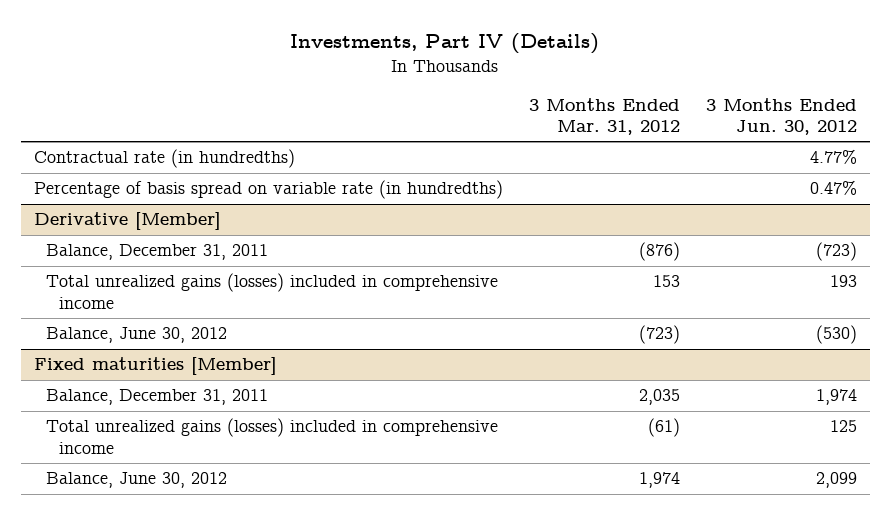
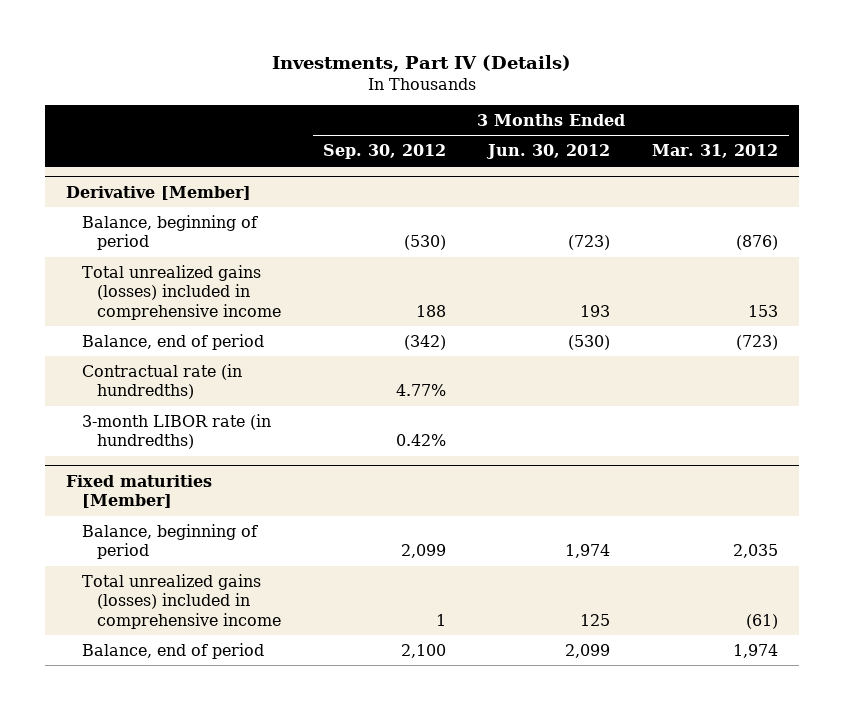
none -> [323,144,447,160] Sep. 30, 2012
[34,149,296,169] Contractual rate (in hundredths) -> none
[34,180,504,200] Percentage of basis spread on variable rate (in hundredths) -> none
[46,244,269,261] Balance, December 31, 2011 -> [81,214,258,251] Balance, beginning of period
[46,327,228,344] Balance, June 30, 2012 -> [81,333,264,350] Balance, end of period
none -> [81,363,242,400] Contractual rate (in hundredths)
none -> [81,413,271,450] 3-month LIBOR rate (in hundredths)
[46,389,269,406] Balance, December 31, 2011 -> [81,523,258,560] Balance, beginning of period
[46,472,228,489] Balance, June 30, 2012 -> [81,642,264,659] Balance, end of period

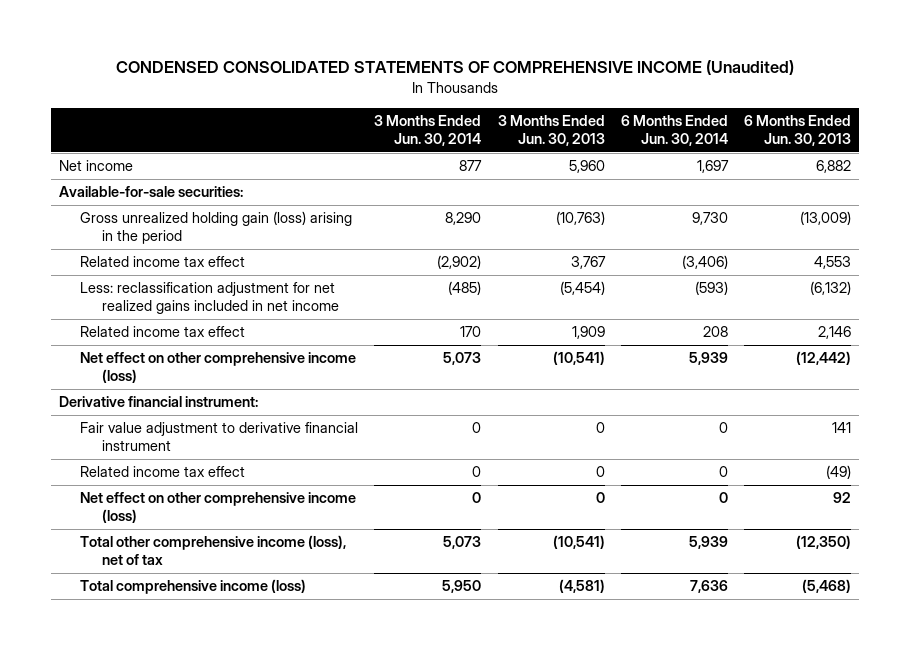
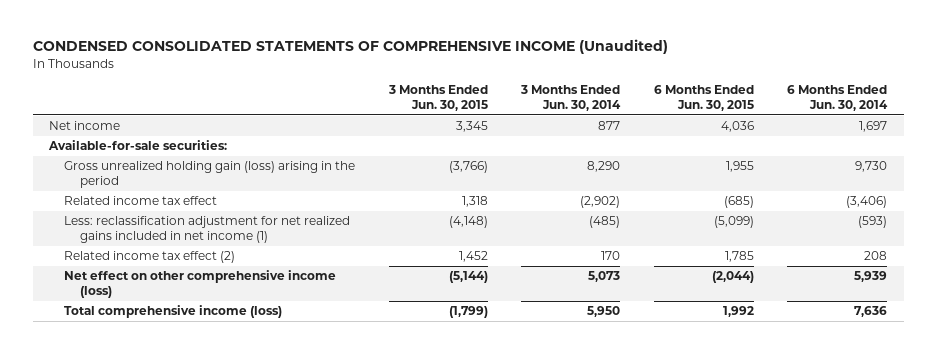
[497,114,605,147] 3 Months Ended Jun. 30, 2013 -> none
[744,114,852,147] 6 Months Ended Jun. 30, 2013 -> none
none -> [387,84,488,111] 3 Months Ended Jun. 30, 2015
none -> [653,84,754,111] 6 Months Ended Jun. 30, 2015
[80,282,339,315] Less: reclassification adjustment for net realized gains included in net income -> [64,216,351,244] Less: reclassification adjustment for net realized gains included in net income (1)
[80,326,246,338] Related income tax effect -> [64,251,236,264] Related income tax effect (2)
[58,396,258,408] Derivative financial instrument: -> none
[80,422,359,452] Fair value adjustment to derivative financial instrument -> none
[80,466,246,478] Related income tax effect -> none
[80,492,357,524] Net effect on other comprehensive income (loss) -> none
[80,535,347,566] Total other comprehensive income (loss), net of tax -> none

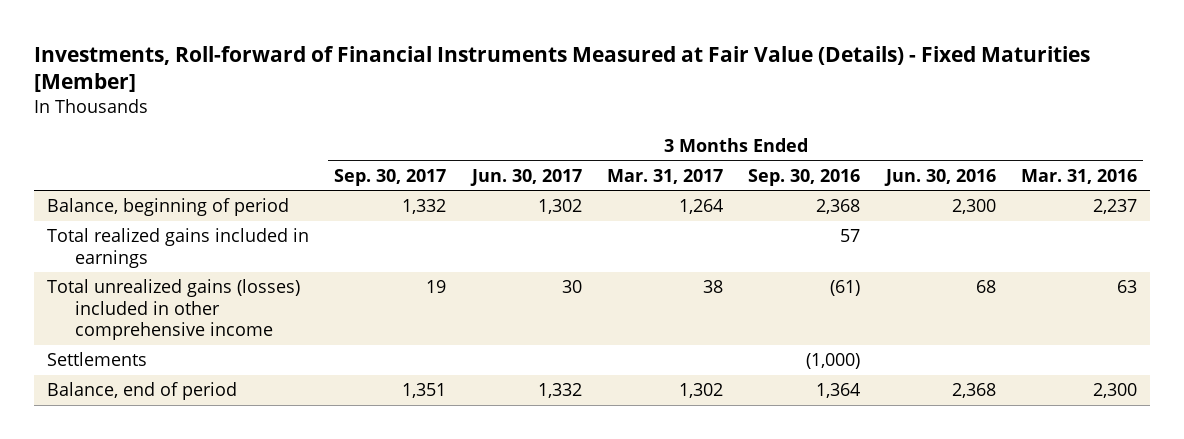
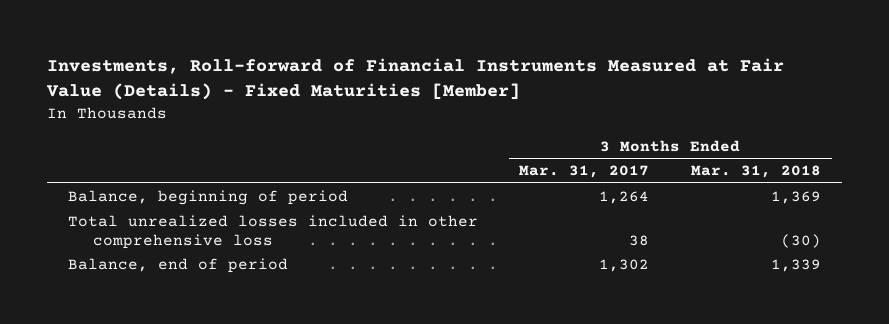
[334,168,447,186] Sep. 30, 2017 -> none
[469,168,582,186] Jun. 30, 2017 -> none
[748,168,861,186] Sep. 30, 2016 -> none
[883,168,996,186] Jun. 30, 2016 -> none
[1020,168,1137,184] Mar. 31, 2016 -> none
none -> [691,165,822,179] Mar. 31, 2018
[46,228,309,268] Total realized gains included in earnings -> none
[46,352,147,367] Settlements -> none
[46,279,300,341] Total unrealized gains (losses) included in other comprehensive income -> [67,214,478,249] Total unrealized losses included in other comprehensive loss

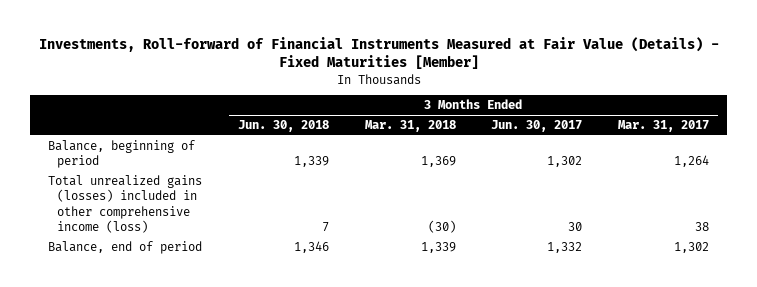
none -> [237,120,329,133] Jun. 30, 2018
none -> [491,120,583,133] Jun. 30, 2017
[67,214,478,249] Total unrealized losses included in other comprehensive loss -> [48,175,203,234] Total unrealized gains (losses) included in other comprehensive income (loss)

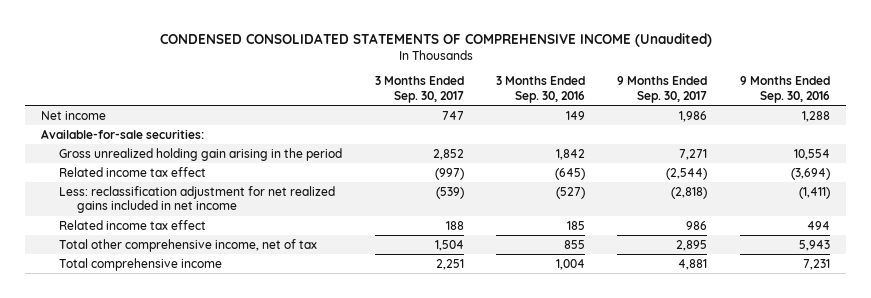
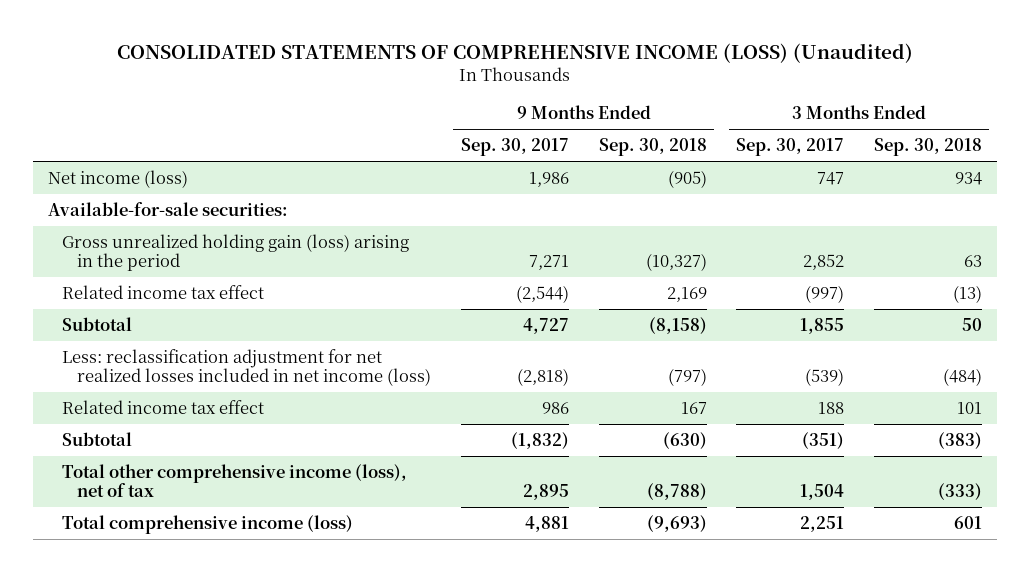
[159,32,712,47] CONDENSED CONSOLIDATED STATEMENTS OF COMPREHENSIVE INCOME (Unaudited) -> [116,42,913,63] CONSOLIDATED STATEMENTS OF COMPREHENSIVE INCOME (LOSS) (Unaudited)
[496,76,586,103] 3 Months Ended Sep. 30, 2016 -> none
[739,76,830,103] 9 Months Ended Sep. 30, 2016 -> none
none -> [598,138,707,157] Sep. 30, 2018
none -> [873,138,982,157] Sep. 30, 2018
[41,110,107,120] Net income -> [47,170,188,189] Net income (loss)
[59,147,343,161] Gross unrealized holding gain arising in the period -> [62,234,410,272] Gross unrealized holding gain (loss) arising in the period
none -> [62,317,133,332] Subtotal
[59,185,336,214] Less: reclassification adjustment for net realized gains included in net income -> [62,349,432,387] Less: reclassification adjustment for net realized losses included in net income (loss)
none -> [62,432,133,447] Subtotal
[59,238,318,252] Total other comprehensive income, net of tax -> [62,464,408,498] Total other comprehensive income (loss), net of tax
[59,257,223,271] Total comprehensive income -> [62,515,354,535] Total comprehensive income (loss)

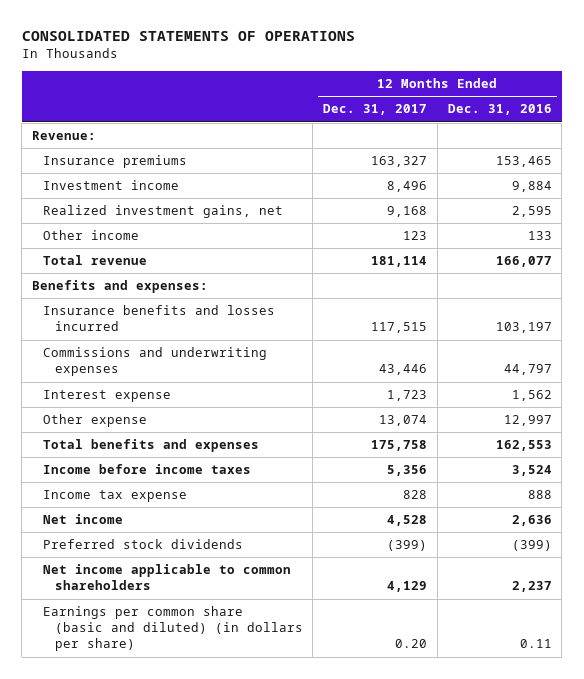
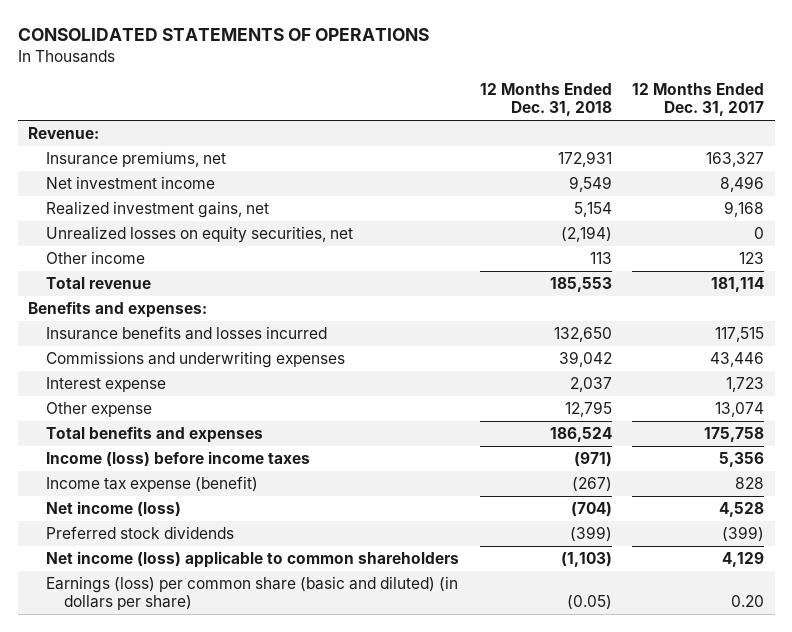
[447,104,552,116] Dec. 31, 2016 -> none
none -> [479,83,612,117] 12 Months Ended Dec. 31, 2018
[43,155,188,169] Insurance premiums -> [45,150,226,167] Insurance premiums, net
[43,180,180,191] Investment income -> [45,175,215,189] Net investment income
none -> [45,225,353,243] Unrealized losses on equity securities, net
[43,464,252,475] Income before income taxes -> [45,450,310,467] Income (loss) before income taxes
[43,490,188,503] Income tax expense -> [45,475,258,492] Income tax expense (benefit)
[43,514,124,525] Net income -> [45,500,181,517] Net income (loss)
[43,564,292,591] Net income applicable to common shareholders -> [45,550,459,568] Net income (loss) applicable to common shareholders
[43,606,303,652] Earnings per common share (basic and diluted) (in dollars per share) -> [45,575,458,610] Earnings (loss) per common share (basic and diluted) (in dollars per share)

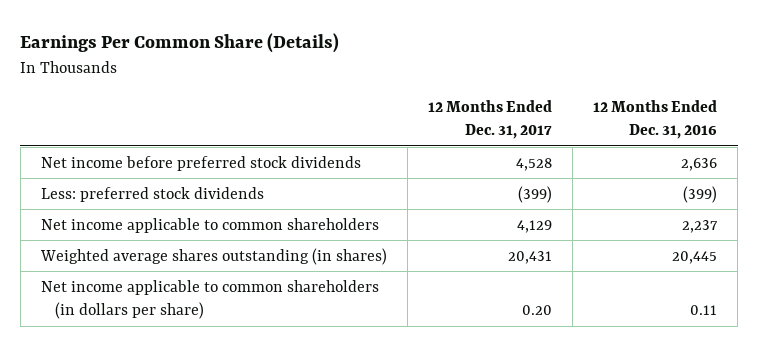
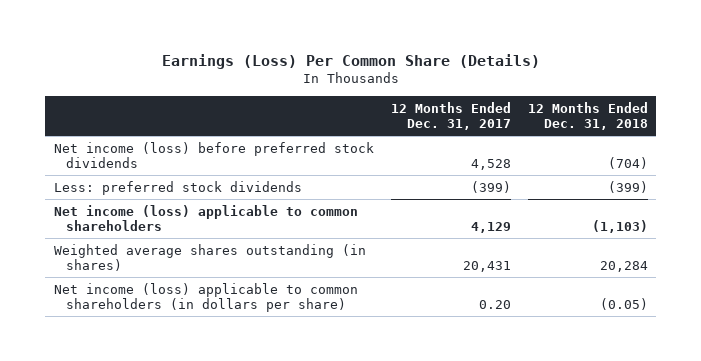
[20,33,340,54] Earnings Per Common Share (Details) -> [161,53,540,69] Earnings (Loss) Per Common Share (Details)
[593,99,718,140] 12 Months Ended Dec. 31, 2016 -> none
none -> [527,101,648,131] 12 Months Ended Dec. 31, 2018
[40,155,361,171] Net income before preferred stock dividends -> [53,141,374,169] Net income (loss) before preferred stock dividends
[40,217,379,233] Net income applicable to common shareholders -> [53,204,358,232] Net income (loss) applicable to common shareholders
[40,279,379,320] Net income applicable to common shareholders (in dollars per share) -> [53,282,358,313] Net income (loss) applicable to common shareholders (in dollars per share)

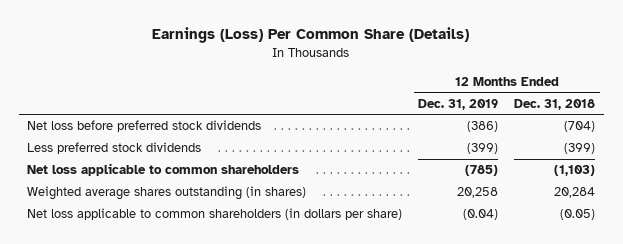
[390,101,511,131] 12 Months Ended Dec. 31, 2017 -> none
none -> [418,98,499,110] Dec. 31, 2019
[53,141,374,169] Net income (loss) before preferred stock dividends -> [27,120,262,133] Net loss before preferred stock dividends
[53,180,302,195] Less: preferred stock dividends -> [27,142,202,155] Less preferred stock dividends
[53,204,358,232] Net income (loss) applicable to common shareholders -> [27,163,300,177] Net loss applicable to common shareholders
[53,282,358,313] Net income (loss) applicable to common shareholders (in dollars per share) -> [27,208,403,221] Net loss applicable to common shareholders (in dollars per share)

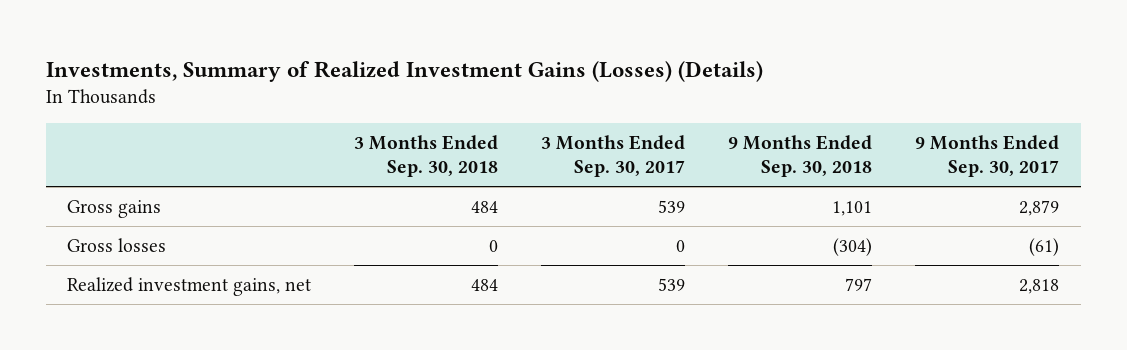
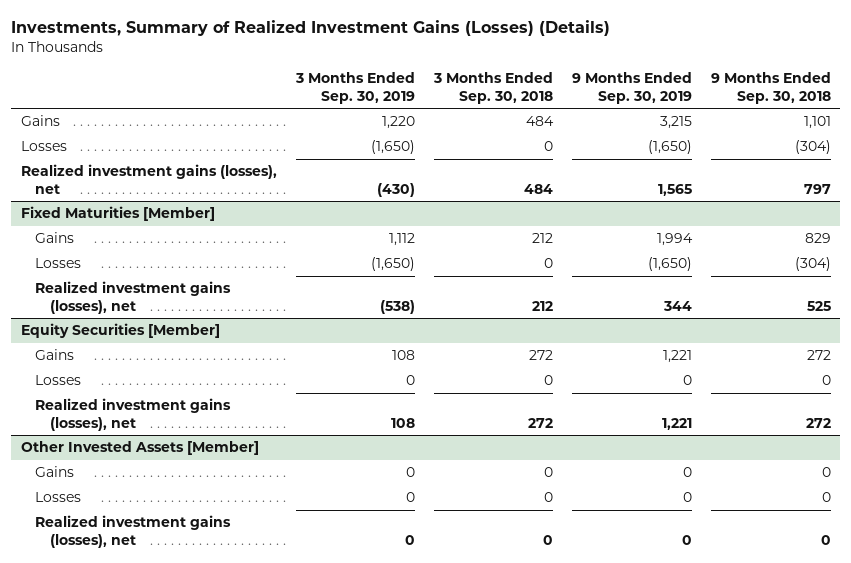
[541,134,686,178] 3 Months Ended Sep. 30, 2017 -> none
[915,134,1060,178] 9 Months Ended Sep. 30, 2017 -> none
none -> [294,72,415,104] 3 Months Ended Sep. 30, 2019
none -> [571,72,692,104] 9 Months Ended Sep. 30, 2019
[67,199,162,218] Gross gains -> [20,115,60,127] Gains
[67,237,167,252] Gross losses -> [20,141,67,152] Losses
[67,276,312,296] Realized investment gains, net -> [20,164,277,194] Realized investment gains (losses), net
none -> [20,206,215,222] Fixed Maturities [Member]
none -> [35,232,75,244] Gains
none -> [35,258,82,269] Losses
none -> [35,281,232,314] Realized investment gains (losses), net
none -> [20,323,220,339] Equity Securities [Member]
none -> [35,349,75,361] Gains
none -> [35,375,82,386] Losses
none -> [35,398,232,431] Realized investment gains (losses), net
none -> [20,441,259,456] Other Invested Assets [Member]
none -> [35,466,75,478] Gains
none -> [35,492,82,503] Losses
none -> [35,515,232,548] Realized investment gains (losses), net

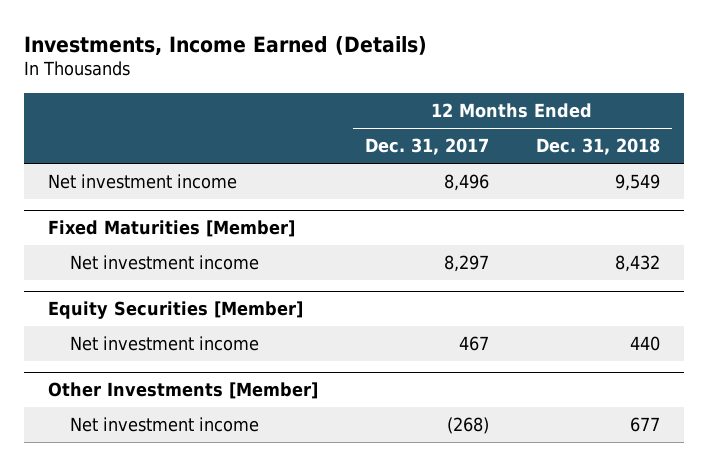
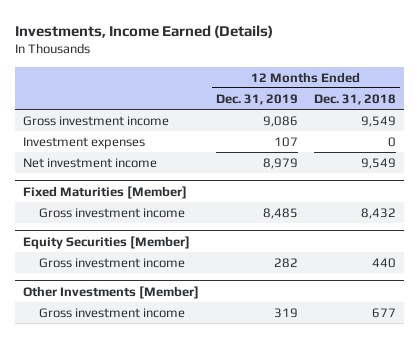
[364,138,489,156] Dec. 31, 2017 -> none
none -> [215,93,298,105] Dec. 31, 2019
none -> [23,115,170,126] Gross investment income
none -> [23,136,146,149] Investment expenses
[69,254,259,270] Net investment income -> [39,207,186,218] Gross investment income
[69,335,259,351] Net investment income -> [39,257,186,268] Gross investment income
[69,416,259,432] Net investment income -> [39,307,186,318] Gross investment income

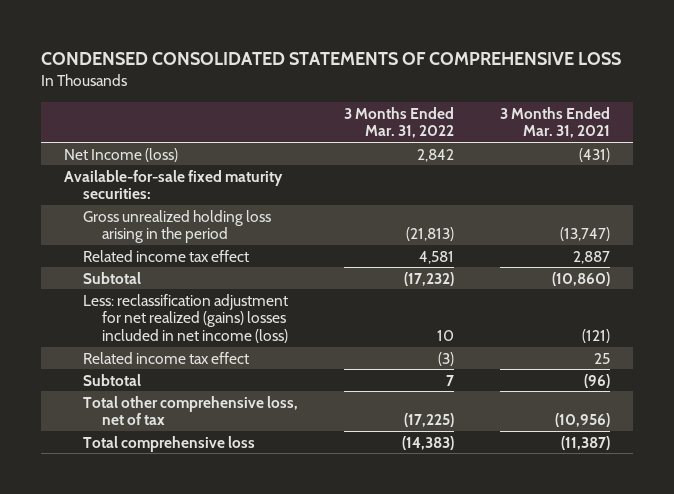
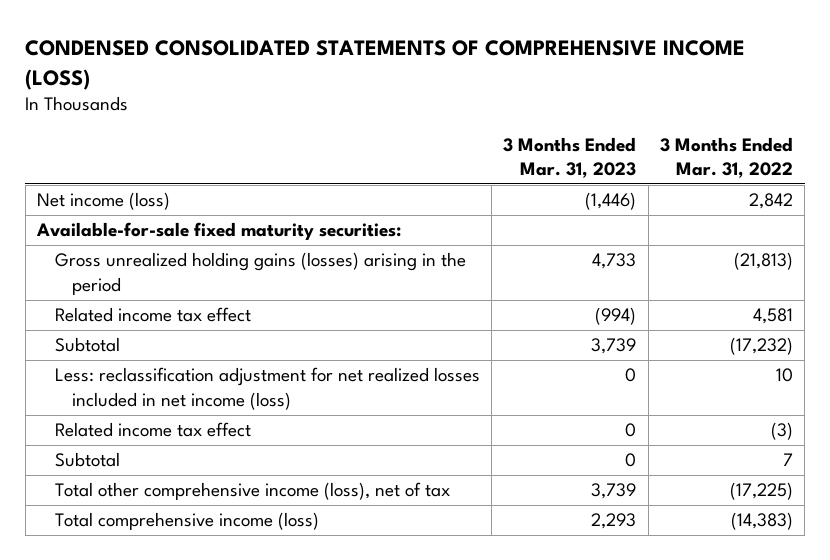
[41,52,622,66] CONDENSED CONSOLIDATED STATEMENTS OF COMPREHENSIVE LOSS -> [25,39,746,90] CONDENSED CONSOLIDATED STATEMENTS OF COMPREHENSIVE INCOME (LOSS)
[499,106,610,139] 3 Months Ended Mar. 31, 2021 -> none
none -> [503,136,637,179] 3 Months Ended Mar. 31, 2023
[64,147,179,162] Net Income (loss) -> [37,192,171,211] Net income (loss)
[83,209,272,244] Gross unrealized holding loss arising in the period -> [54,252,466,295] Gross unrealized holding gains (losses) arising in the period
[83,293,289,344] Less: reclassification adjustment for net realized (gains) losses included in net income (loss) -> [54,367,480,410] Less: reclassification adjustment for net realized losses included in net income (loss)
[83,395,299,426] Total other comprehensive loss, net of tax -> [54,482,450,501] Total other comprehensive income (loss), net of tax
[83,435,256,452] Total comprehensive loss -> [54,512,319,531] Total comprehensive income (loss)

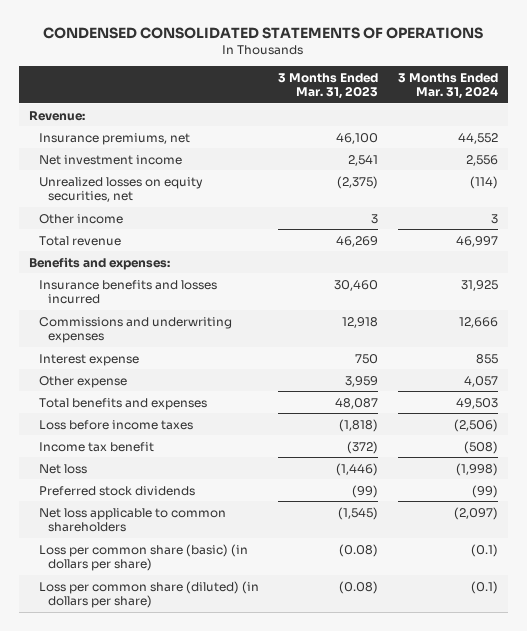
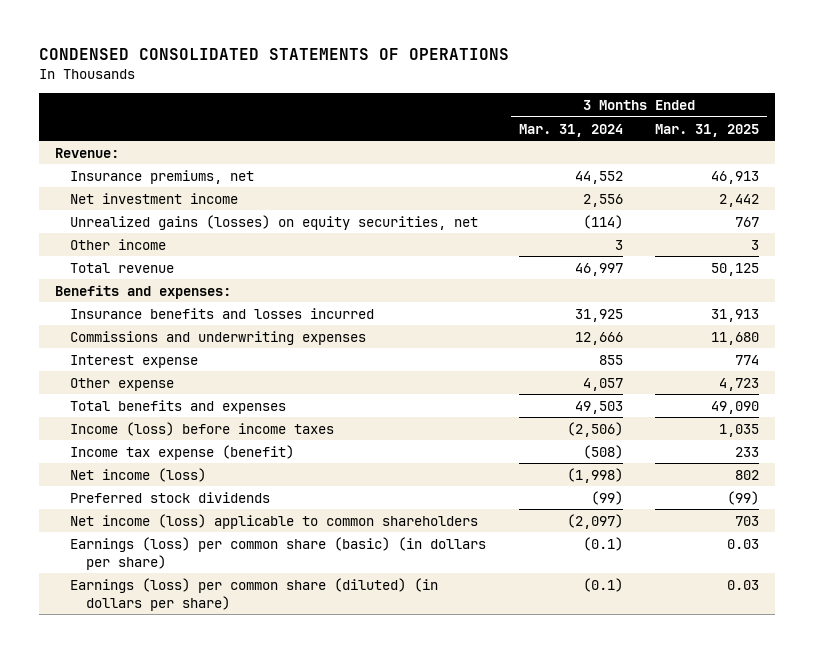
[278,72,379,100] 3 Months Ended Mar. 31, 2023 -> none
none -> [655,123,760,137] Mar. 31, 2025
[38,176,203,202] Unrealized losses on equity securities, net -> [70,214,479,230] Unrealized gains (losses) on equity securities, net
[38,419,193,430] Loss before income taxes -> [70,421,335,436] Income (loss) before income taxes
[38,441,154,452] Income tax benefit -> [70,444,295,460] Income tax expense (benefit)
[38,463,87,474] Net loss -> [70,467,207,482] Net income (loss)
[38,507,226,532] Net loss applicable to common shareholders -> [70,513,479,529] Net income (loss) applicable to common shareholders
[38,543,248,571] Loss per common share (basic) (in dollars per share) -> [70,536,487,570] Earnings (loss) per common share (basic) (in dollars per share)
[38,580,259,608] Loss per common share (diluted) (in dollars per share) -> [70,577,439,611] Earnings (loss) per common share (diluted) (in dollars per share)

